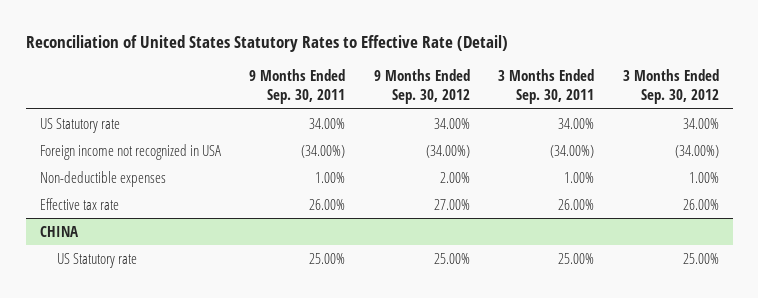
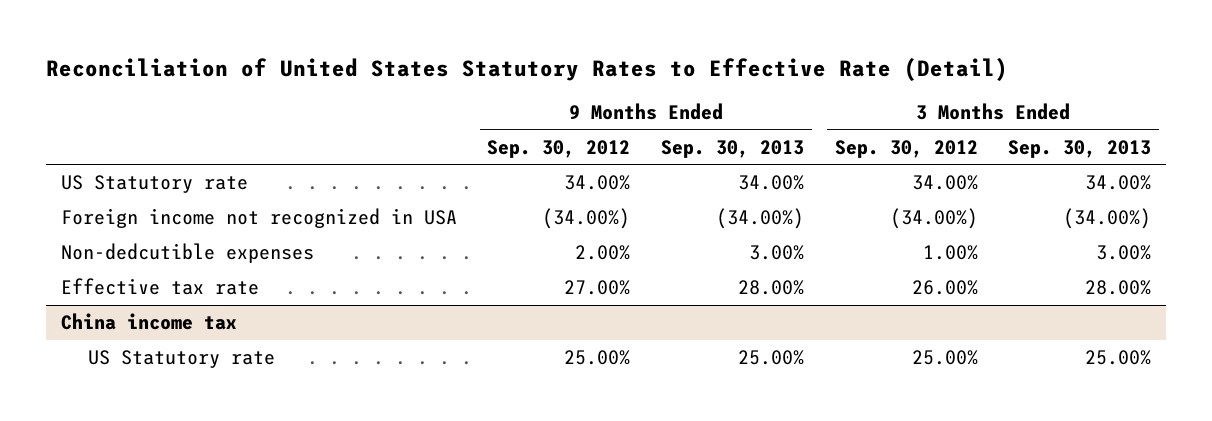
[249,69,346,104] 9 Months Ended Sep. 30, 2011 -> none
[498,69,595,104] 3 Months Ended Sep. 30, 2011 -> none
none -> [661,139,805,158] Sep. 30, 2013
none -> [1008,139,1152,158] Sep. 30, 2013
[39,170,166,187] Non-deductible expenses -> [60,243,314,264] Non-dedcutible expenses
[39,225,79,237] CHINA -> none
none -> [60,313,237,331] China income tax

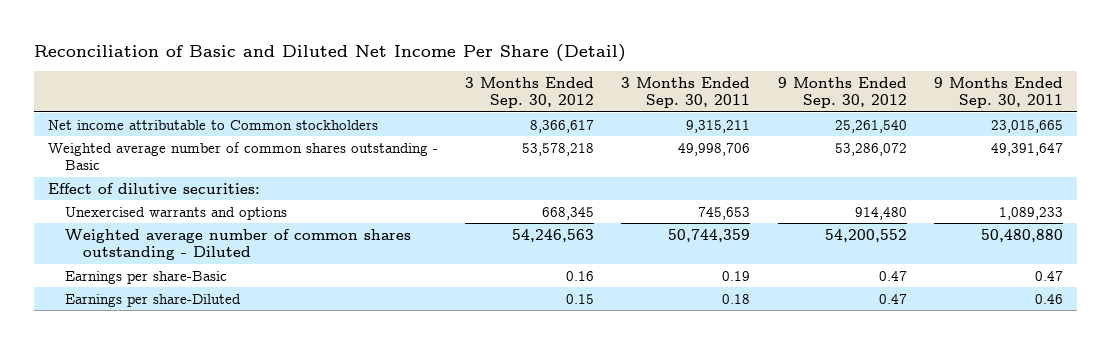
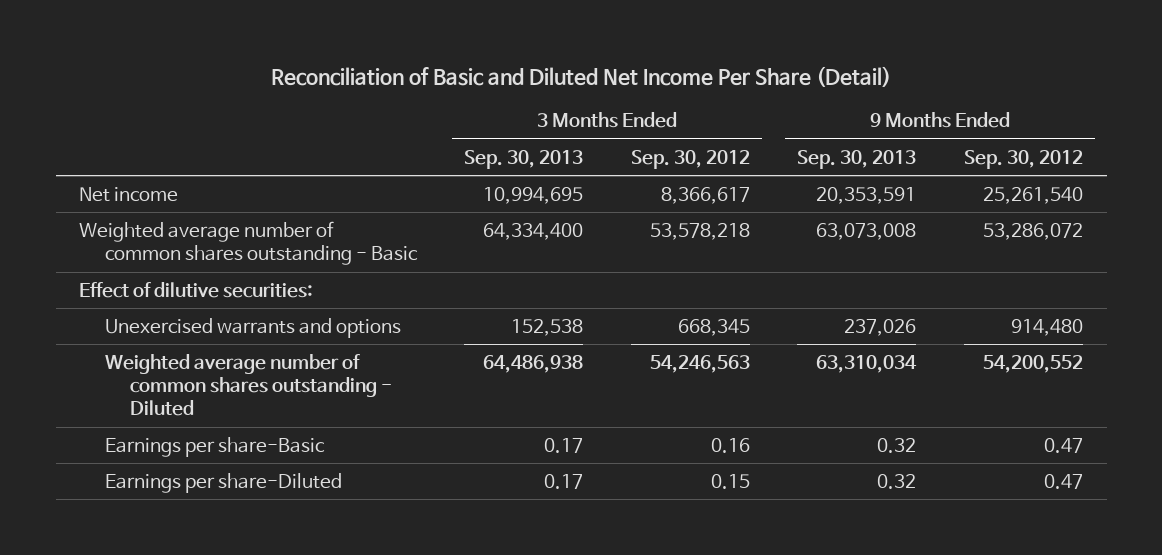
[621,76,751,108] 3 Months Ended Sep. 30, 2011 -> none
[934,76,1064,108] 9 Months Ended Sep. 30, 2011 -> none
none -> [464,149,584,169] Sep. 30, 2013
none -> [797,149,917,169] Sep. 30, 2013
[47,119,378,130] Net income attributable to Common stockholders -> [79,186,179,202] Net income

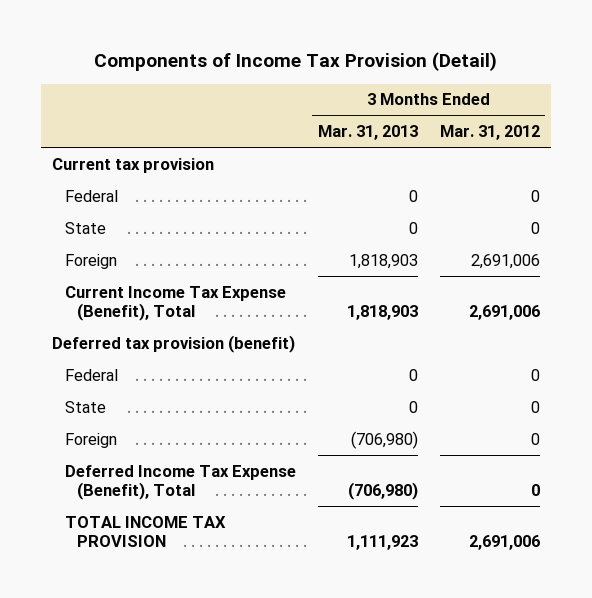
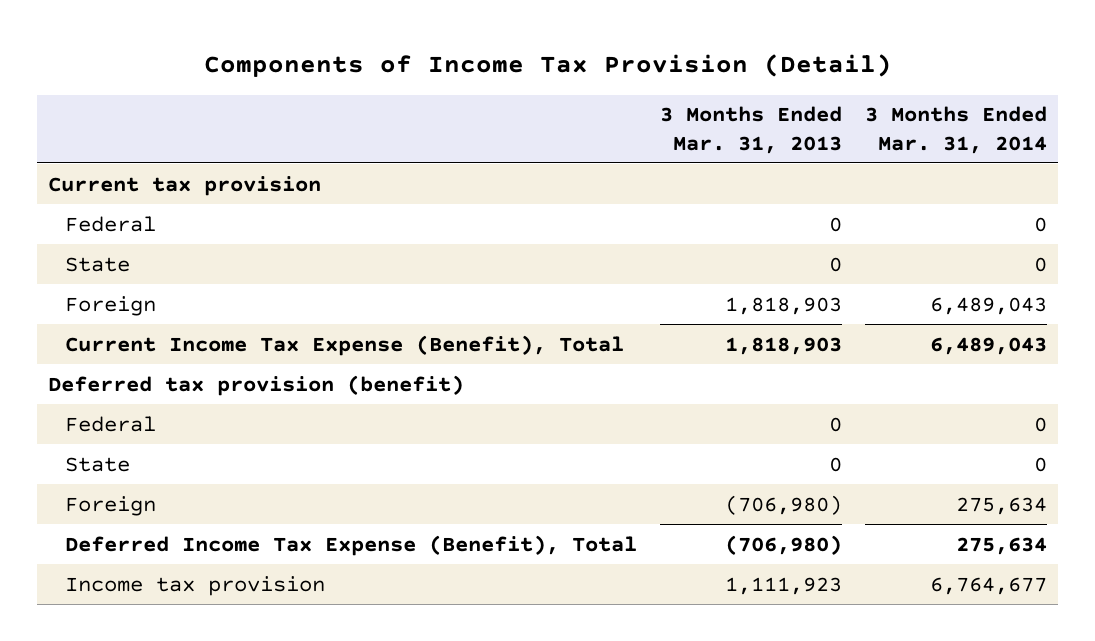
[439,125,540,141] Mar. 31, 2012 -> none
none -> [864,106,1047,154] 3 Months Ended Mar. 31, 2014
[64,515,226,548] TOTAL INCOME TAX PROVISION -> [65,575,326,596] Income tax provision

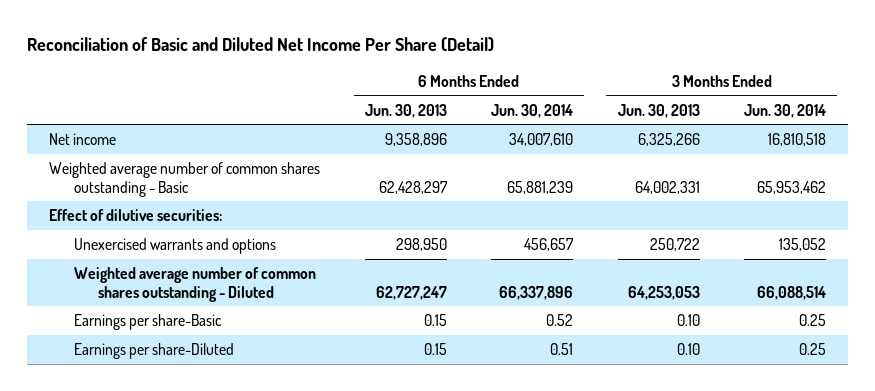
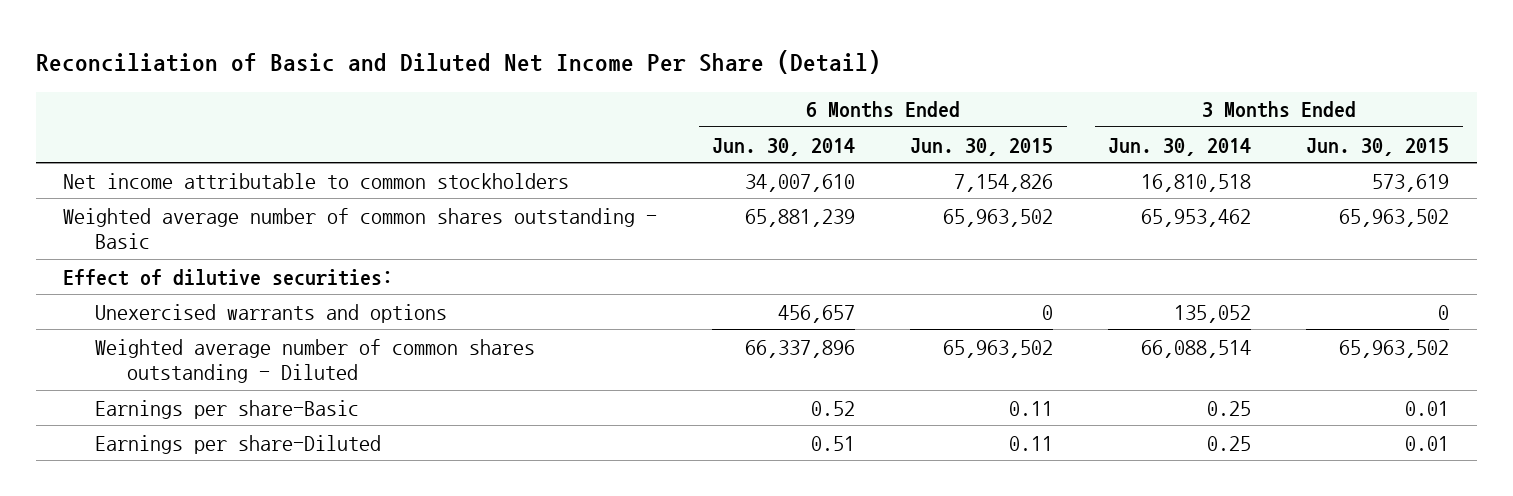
[364,103,447,118] Jun. 30, 2013 -> none
[617,103,700,118] Jun. 30, 2013 -> none
none -> [910,137,1054,156] Jun. 30, 2015
none -> [1306,137,1450,156] Jun. 30, 2015
[49,132,117,145] Net income -> [63,172,570,189] Net income attributable to common stockholders

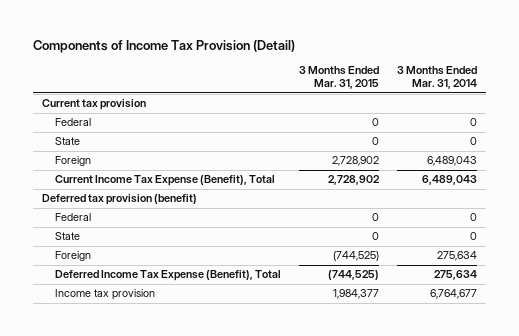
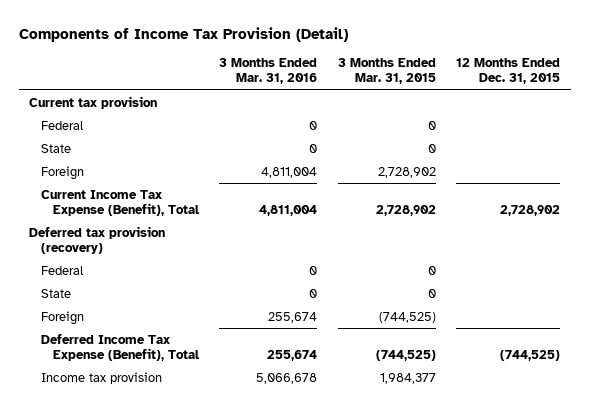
[397,66,478,90] 3 Months Ended Mar. 31, 2014 -> none
none -> [219,58,318,85] 3 Months Ended Mar. 31, 2016
none -> [456,58,561,85] 12 Months Ended Dec. 31, 2015
[41,194,197,206] Deferred tax provision (benefit) -> [28,225,165,255] Deferred tax provision (recovery)

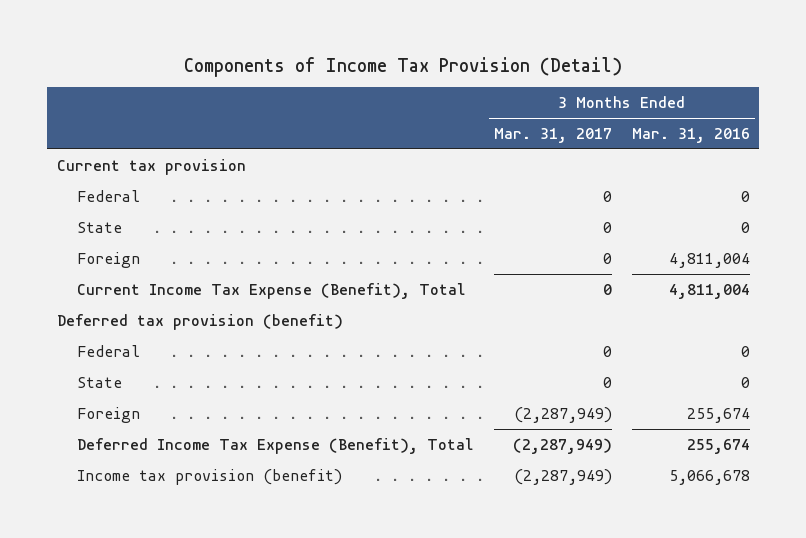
[337,58,436,85] 3 Months Ended Mar. 31, 2015 -> none
[456,58,561,85] 12 Months Ended Dec. 31, 2015 -> none
none -> [493,127,612,143] Mar. 31, 2017
[28,225,165,255] Deferred tax provision (recovery) -> [56,313,343,330] Deferred tax provision (benefit)
[40,371,162,384] Income tax provision -> [77,468,343,485] Income tax provision (benefit)

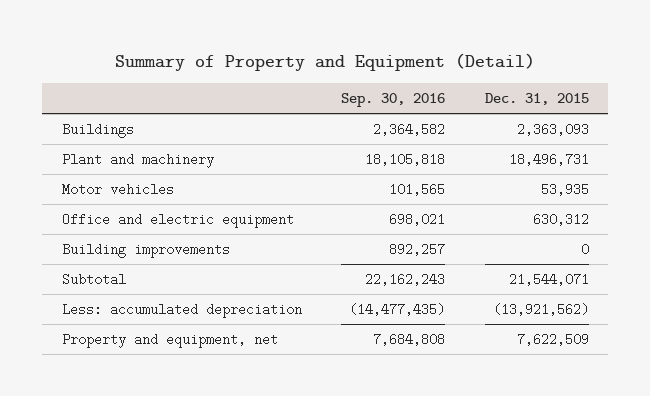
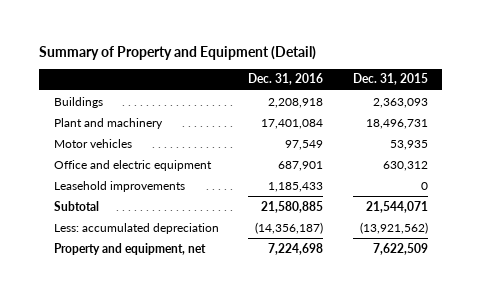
[341,92,446,107] Sep. 30, 2016 -> none
none -> [248,73,324,86] Dec. 31, 2016
[61,243,230,259] Building improvements -> [53,180,185,192] Leasehold improvements

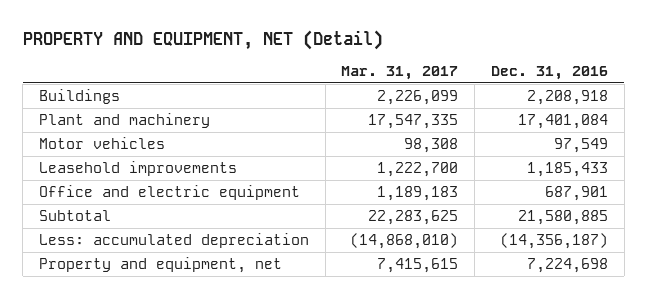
[39,46,317,61] Summary of Property and Equipment (Detail) -> [22,29,383,50] PROPERTY AND EQUIPMENT, NET (Detail)
[352,73,428,86] Dec. 31, 2015 -> none
none -> [341,66,459,81] Mar. 31, 2017
[53,159,212,171] Office and electric equipment -> [38,184,300,200] Office and electric equipment

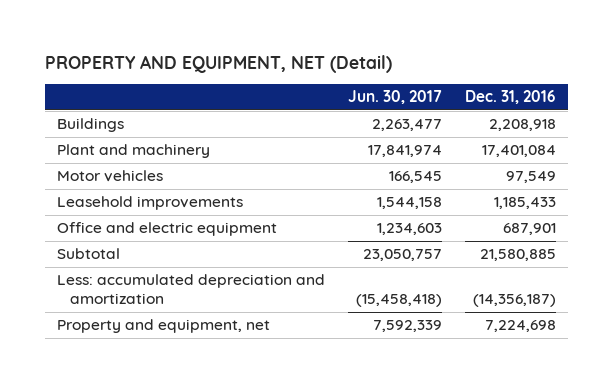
[341,66,459,81] Mar. 31, 2017 -> none
none -> [347,90,442,105] Jun. 30, 2017
[38,232,309,248] Less: accumulated depreciation -> [56,274,325,305] Less: accumulated depreciation and amortization

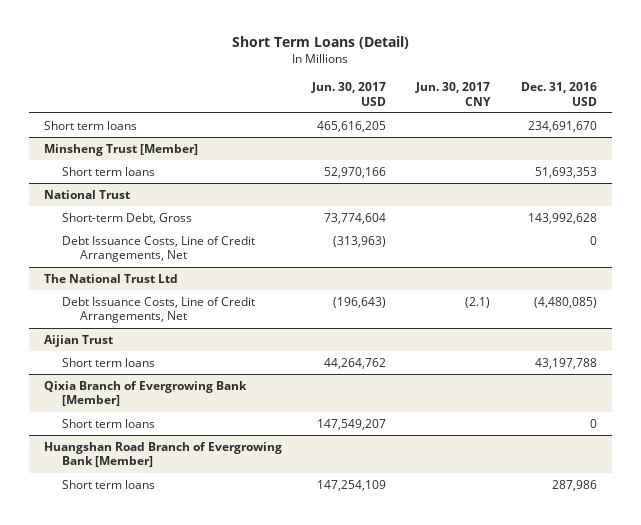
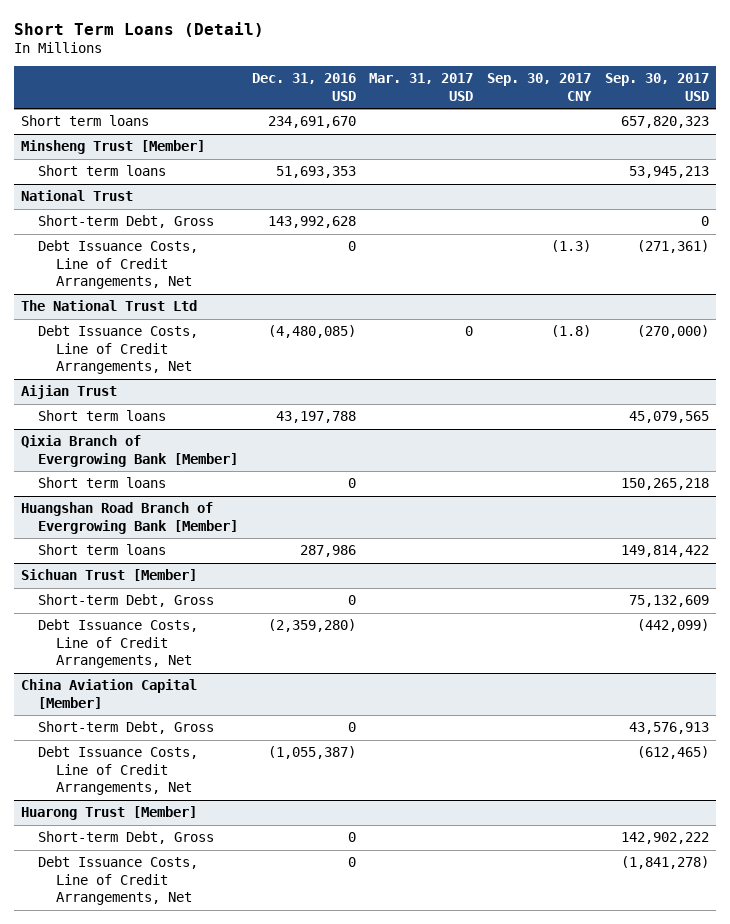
[311,81,387,106] Jun. 30, 2017 USD -> none
[415,81,492,106] Jun. 30, 2017 CNY -> none
none -> [369,73,474,101] Mar. 31, 2017 USD
none -> [487,73,593,101] Sep. 30, 2017 CNY
none -> [604,73,709,101] Sep. 30, 2017 USD
none -> [20,569,197,582] Sichuan Trust [Member]
none -> [38,594,215,608] Short-term Debt, Gross
none -> [38,619,199,669] Debt Issuance Costs, Line of Credit Arrangements, Net
none -> [20,679,197,709] China Aviation Capital [Member]
none -> [38,721,215,735] Short-term Debt, Gross
none -> [38,746,199,796] Debt Issuance Costs, Line of Credit Arrangements, Net
none -> [20,806,197,821] Huarong Trust [Member]
none -> [38,831,215,845] Short-term Debt, Gross
none -> [38,856,199,906] Debt Issuance Costs, Line of Credit Arrangements, Net

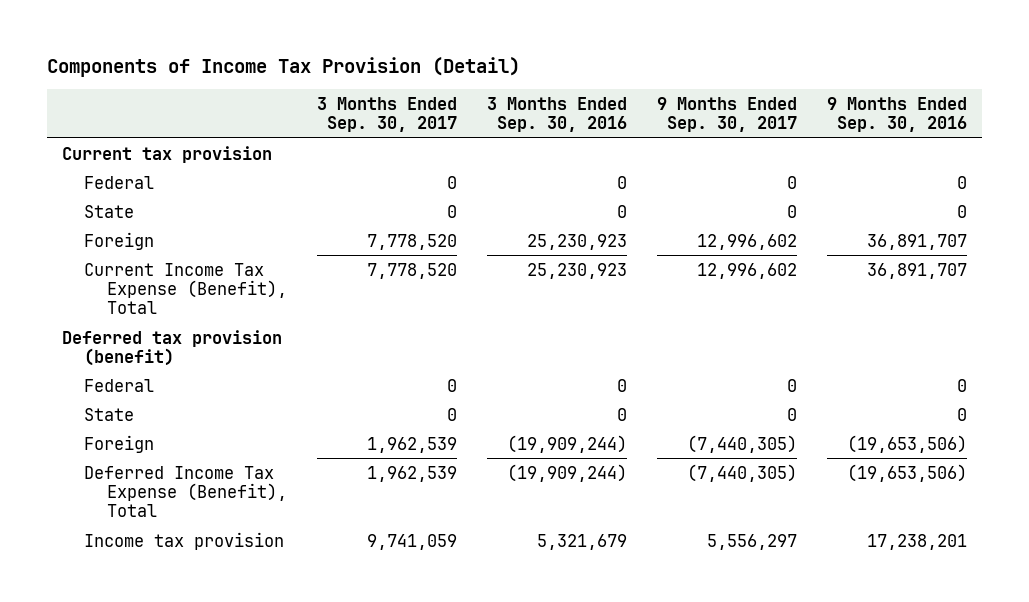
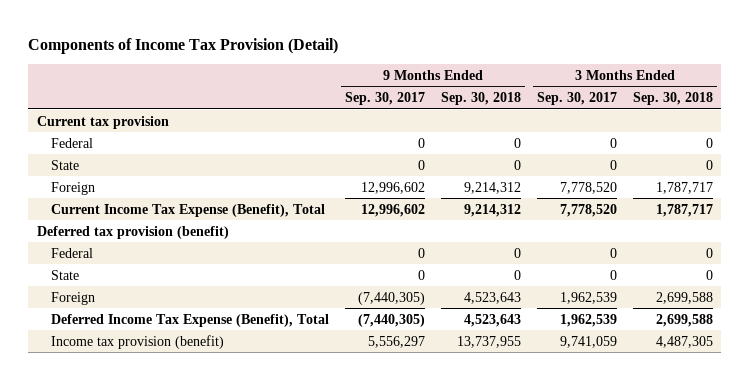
[487,96,628,133] 3 Months Ended Sep. 30, 2016 -> none
[827,96,968,133] 9 Months Ended Sep. 30, 2016 -> none
none -> [441,92,522,106] Sep. 30, 2018
none -> [633,92,714,106] Sep. 30, 2018
[84,531,285,550] Income tax provision -> [50,334,224,349] Income tax provision (benefit)

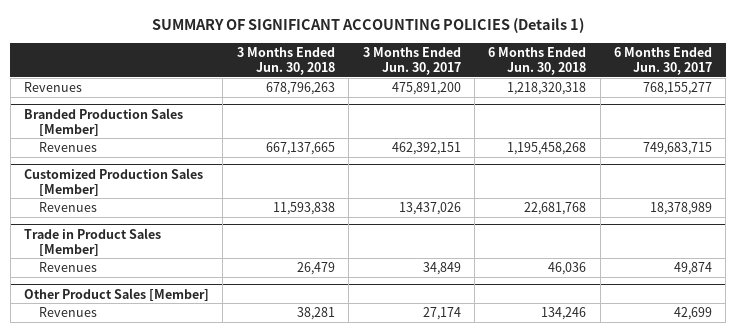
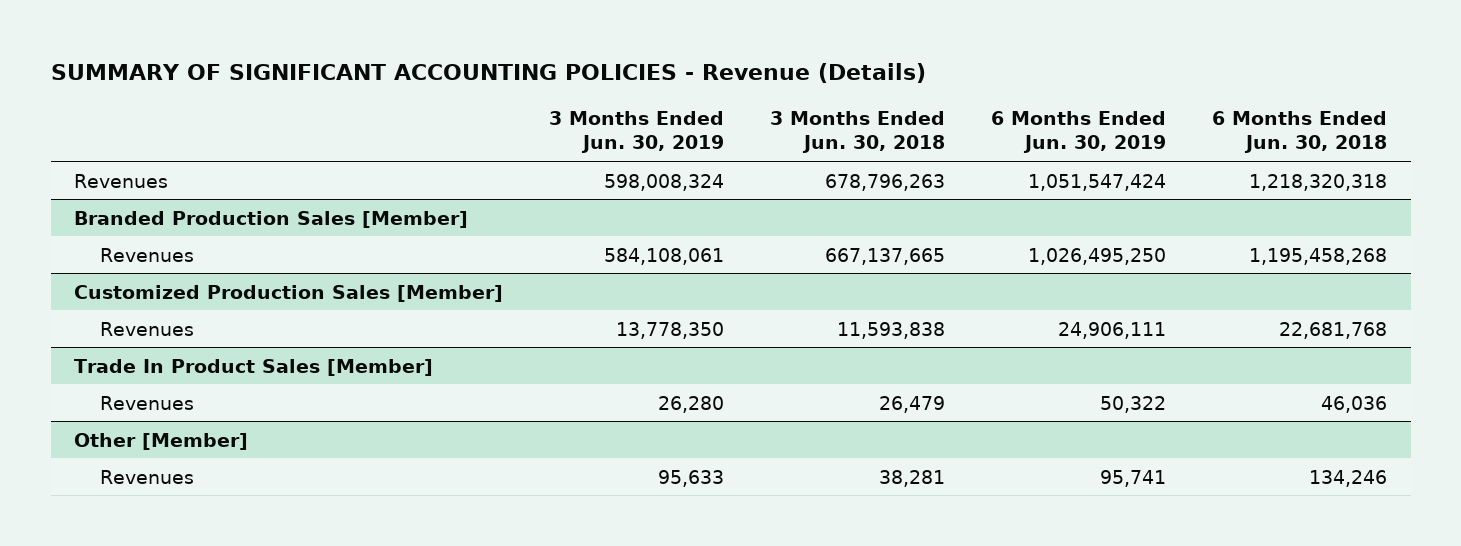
[152,17,585,33] SUMMARY OF SIGNIFICANT ACCOUNTING POLICIES (Details 1) -> [50,63,926,84] SUMMARY OF SIGNIFICANT ACCOUNTING POLICIES - Revenue (Details)
[362,46,461,75] 3 Months Ended Jun. 30, 2017 -> none
[614,46,713,75] 6 Months Ended Jun. 30, 2017 -> none
none -> [548,111,724,154] 3 Months Ended Jun. 30, 2019
none -> [991,111,1167,154] 6 Months Ended Jun. 30, 2019
[24,227,162,256] Trade in Product Sales [Member] -> [73,358,433,376] Trade In Product Sales [Member]
[24,287,210,301] Other Product Sales [Member] -> [73,432,248,450] Other [Member]

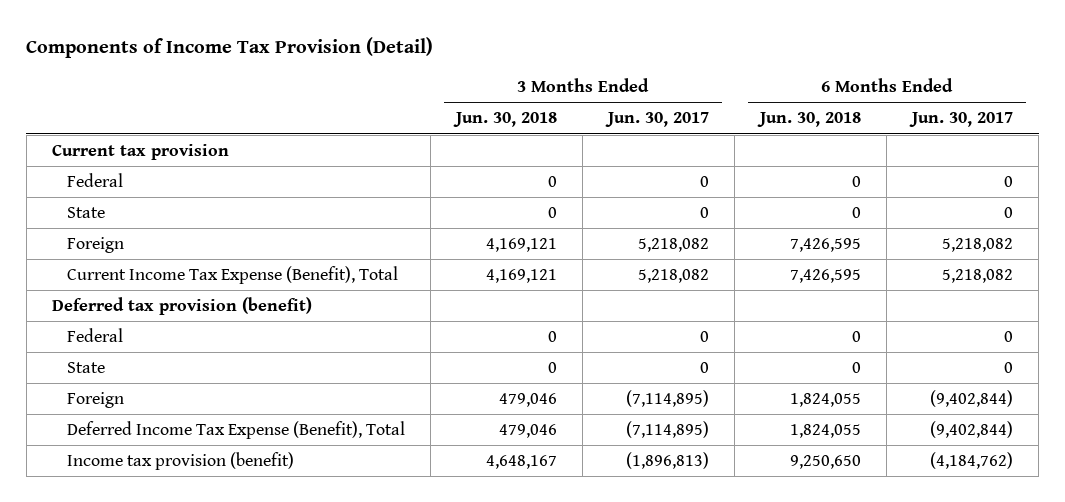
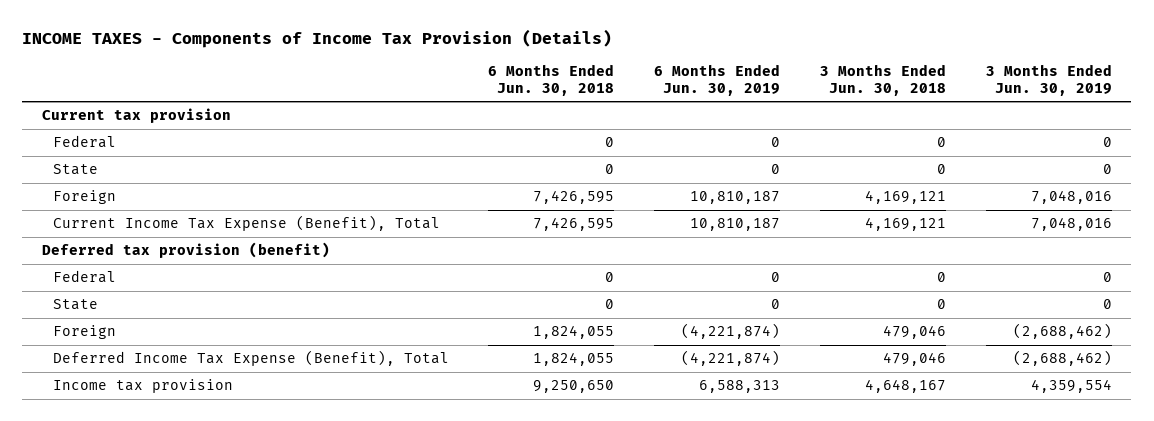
[26,37,434,59] Components of Income Tax Provision (Detail) -> [22,28,613,48] INCOME TAXES - Components of Income Tax Provision (Details)
[605,112,710,128] Jun. 30, 2017 -> none
[909,112,1014,128] Jun. 30, 2017 -> none
none -> [654,64,781,96] 6 Months Ended Jun. 30, 2019
none -> [985,64,1112,96] 3 Months Ended Jun. 30, 2019
[67,452,295,471] Income tax provision (benefit) -> [52,379,233,394] Income tax provision

